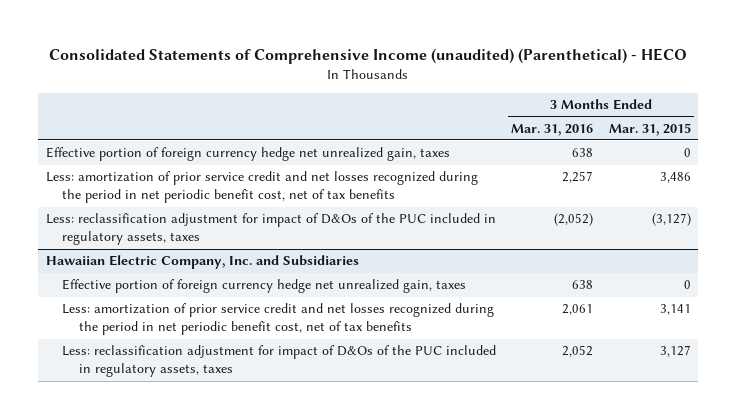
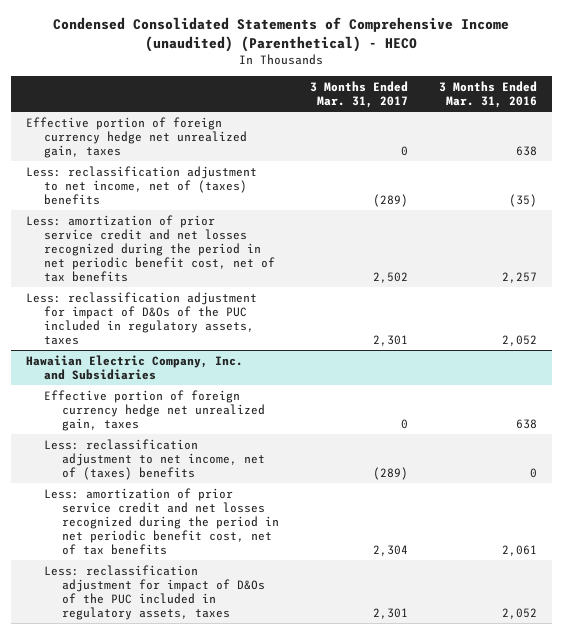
[49,47,688,64] Consolidated Statements of Comprehensive Income (unaudited) (Parenthetical) - HECO -> [53,17,510,53] Condensed Consolidated Statements of Comprehensive Income (unaudited) (Parenthetical) - HECO
[608,122,691,136] Mar. 31, 2015 -> none
none -> [309,80,408,108] 3 Months Ended Mar. 31, 2017
none -> [26,165,258,205] Less: reclassification adjustment to net income, net of (taxes) benefits
[554,213,594,227] (2,052) -> [501,334,537,346] 2,052
none -> [44,438,266,480] Less: reclassification adjustment to net income, net of (taxes) benefits

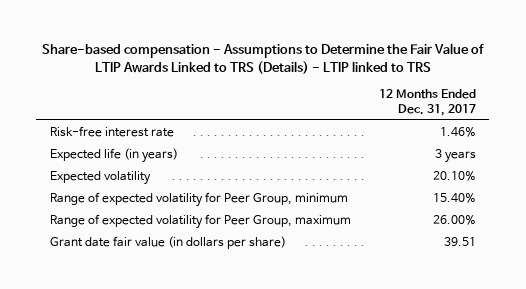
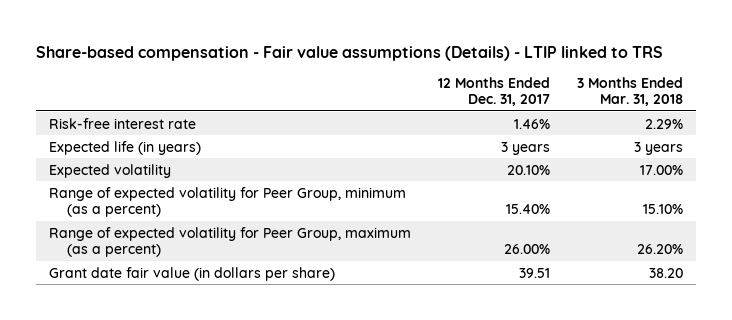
[41,43,484,74] Share-based compensation - Assumptions to Determine the Fair Value of LTIP Awards Linked to TRS (Details) - LTIP linked to TRS -> [36,45,664,61] Share-based compensation - Fair value assumptions (Details) - LTIP linked to TRS
none -> [576,76,683,107] 3 Months Ended Mar. 31, 2018
[50,192,349,208] Range of expected volatility for Peer Group, minimum -> [49,186,407,217] Range of expected volatility for Peer Group, minimum (as a percent)
[50,214,352,230] Range of expected volatility for Peer Group, maximum -> [49,226,412,257] Range of expected volatility for Peer Group, maximum (as a percent)

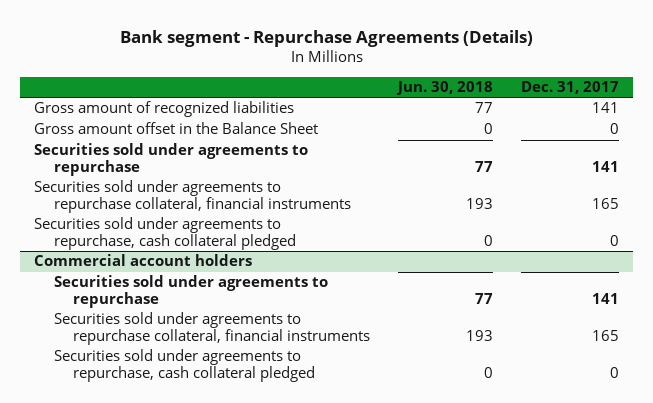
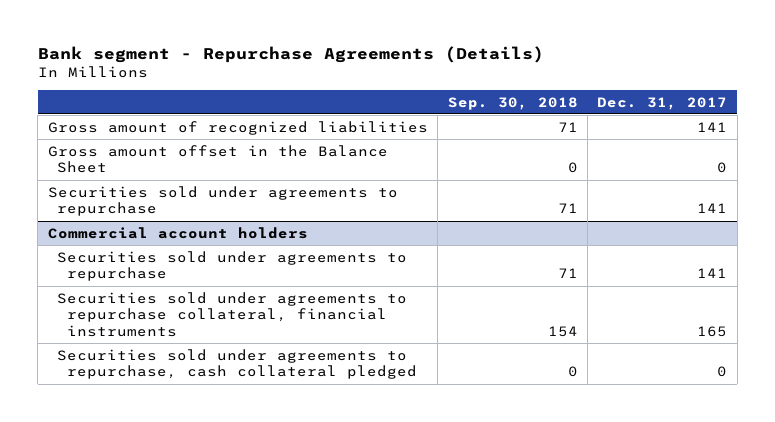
[395,80,493,95] Jun. 30, 2018 -> none
none -> [447,96,578,110] Sep. 30, 2018
[34,180,351,214] Securities sold under agreements to repurchase collateral, financial instruments -> none
[34,217,296,251] Securities sold under agreements to repurchase, cash collateral pledged -> none

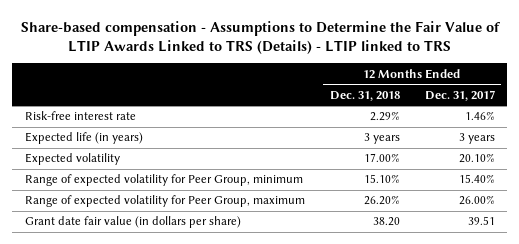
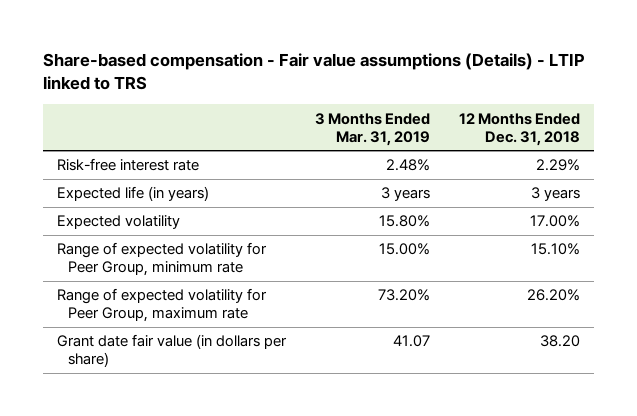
[20,20,501,54] Share-based compensation - Assumptions to Determine the Fair Value of LTIP Awards Linked to TRS (Details) - LTIP linked to TRS -> [42,52,585,91] Share-based compensation - Fair value assumptions (Details) - LTIP linked to TRS
[424,89,495,101] Dec. 31, 2017 -> none
none -> [314,112,430,146] 3 Months Ended Mar. 31, 2019
[24,174,303,187] Range of expected volatility for Peer Group, minimum -> [57,242,268,277] Range of expected volatility for Peer Group, minimum rate
[24,195,305,208] Range of expected volatility for Peer Group, maximum -> [57,288,268,323] Range of expected volatility for Peer Group, maximum rate

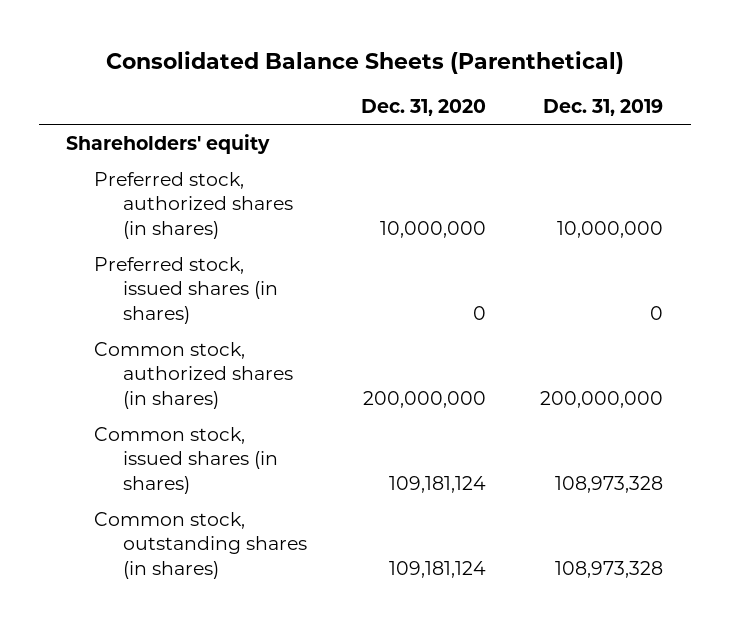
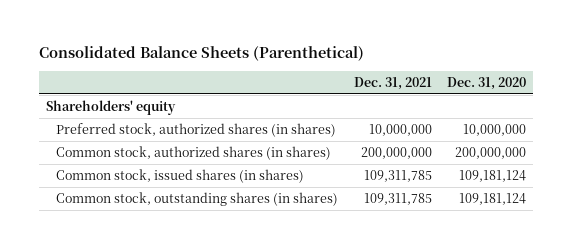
[543,98,664,116] Dec. 31, 2019 -> none
none -> [353,76,432,90] Dec. 31, 2021
[94,256,278,324] Preferred stock, issued shares (in shares) -> none

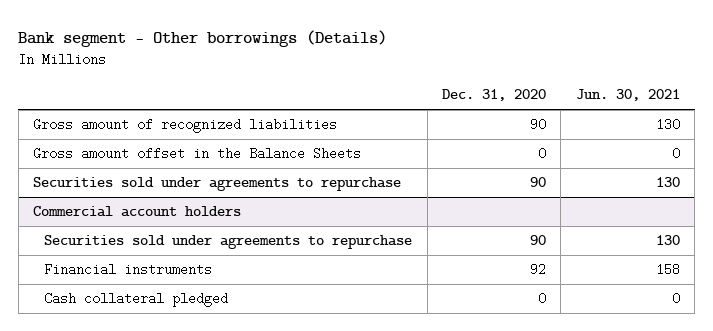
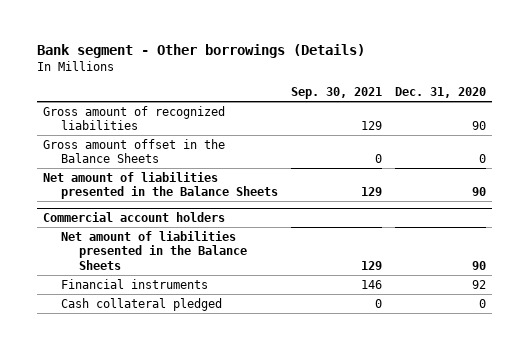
[575,89,680,102] Jun. 30, 2021 -> none
none -> [291,86,383,99] Sep. 30, 2021
[32,177,401,192] Securities sold under agreements to repurchase -> [42,171,279,200] Net amount of liabilities presented in the Balance Sheets
[44,235,413,250] Securities sold under agreements to repurchase -> [61,230,248,270] Net amount of liabilities presented in the Balance Sheets

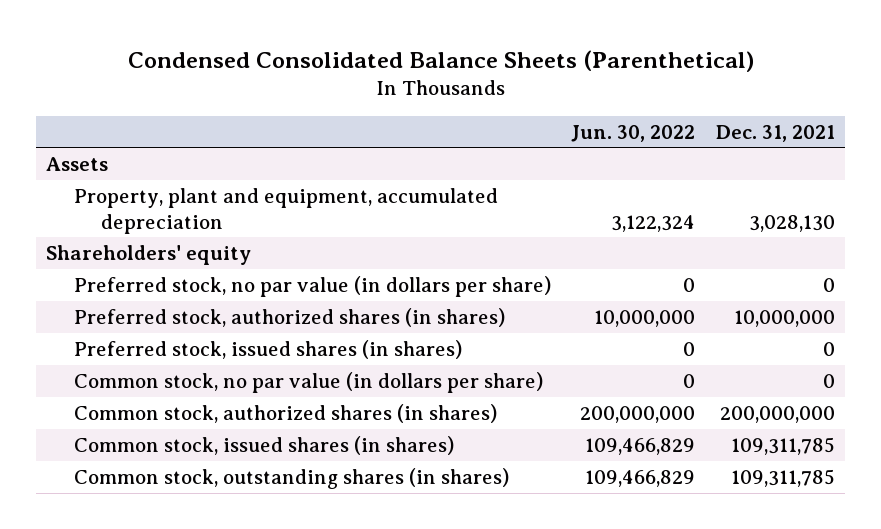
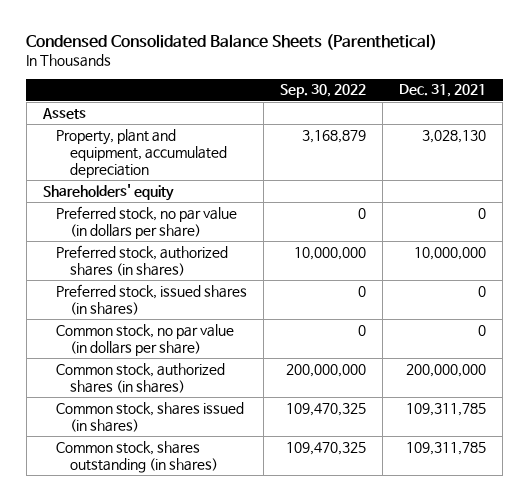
[571,124,696,142] Jun. 30, 2022 -> none
none -> [280,84,367,99] Sep. 30, 2022
[73,435,454,455] Common stock, issued shares (in shares) -> [56,401,245,432] Common stock, shares issued (in shares)
[73,467,509,489] Common stock, outstanding shares (in shares) -> [56,440,219,473] Common stock, shares outstanding (in shares)

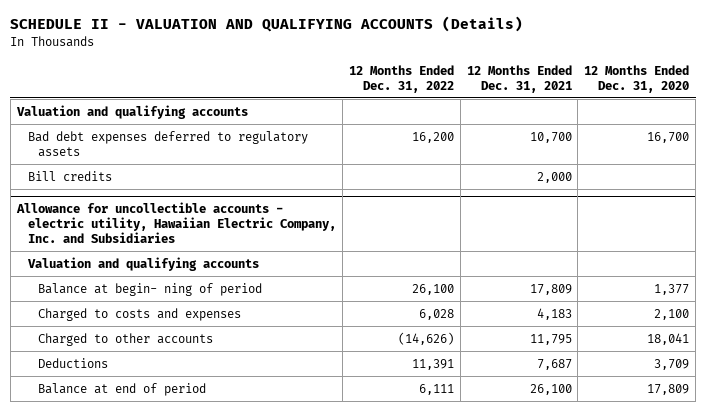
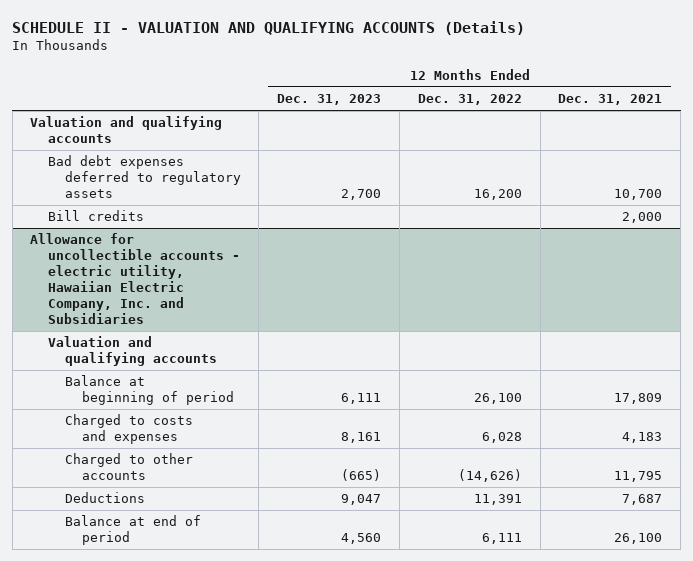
[584,64,690,93] 12 Months Ended Dec. 31, 2020 -> none
none -> [277,94,382,106] Dec. 31, 2023
[38,282,263,296] Balance at begin- ning of period -> [64,375,234,406] Balance at beginning of period

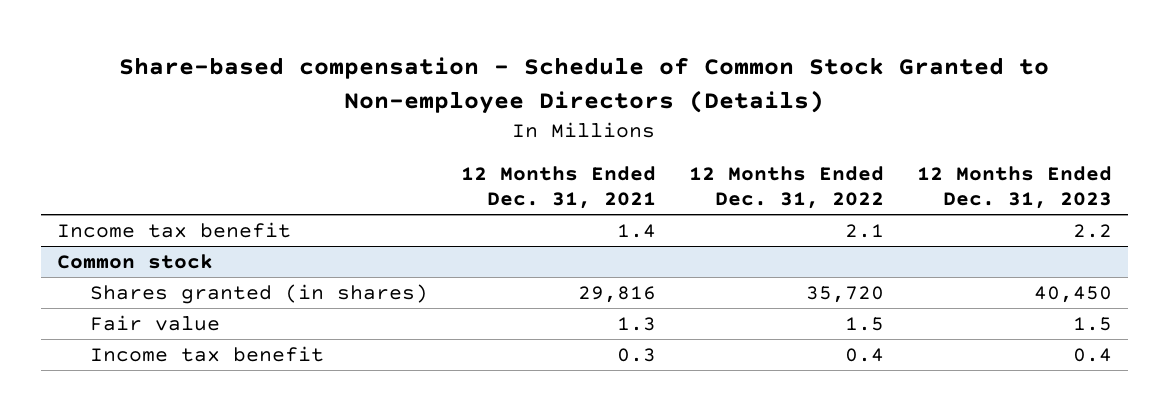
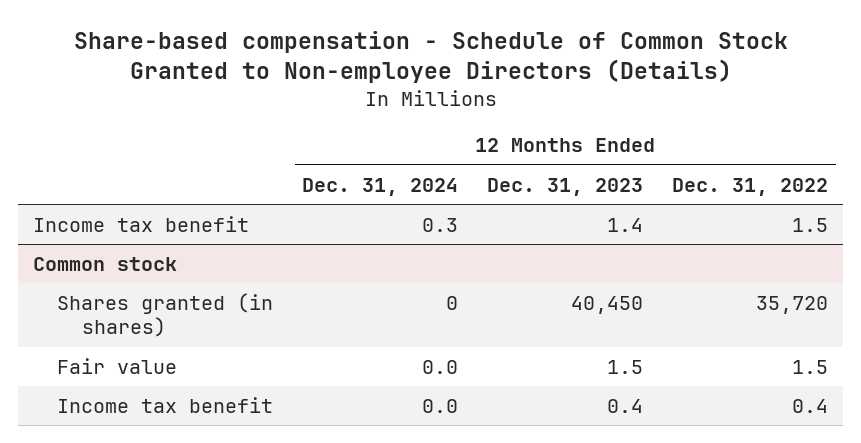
[461,166,657,210] 12 Months Ended Dec. 31, 2021 -> none
none -> [302,177,459,196] Dec. 31, 2024
[844,223,884,238] 2.1 -> [792,217,829,232] 1.5
[1072,223,1112,238] 2.2 -> [607,217,644,232] 1.4

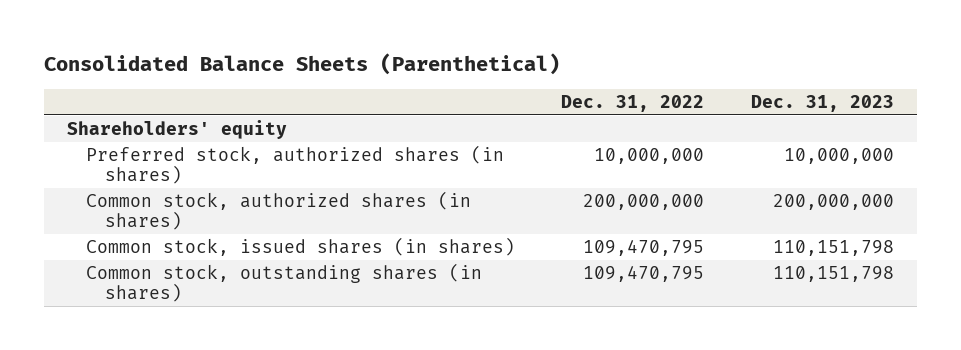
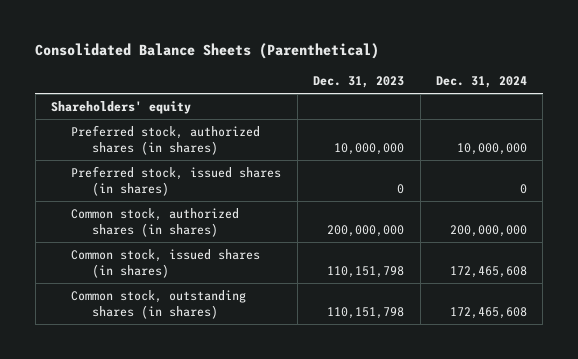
[561,94,705,112] Dec. 31, 2022 -> none
none -> [435,75,527,88] Dec. 31, 2024
none -> [71,166,282,197] Preferred stock, issued shares (in shares)

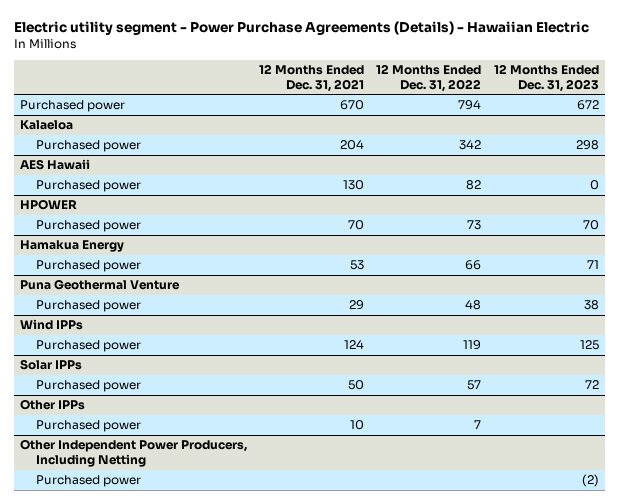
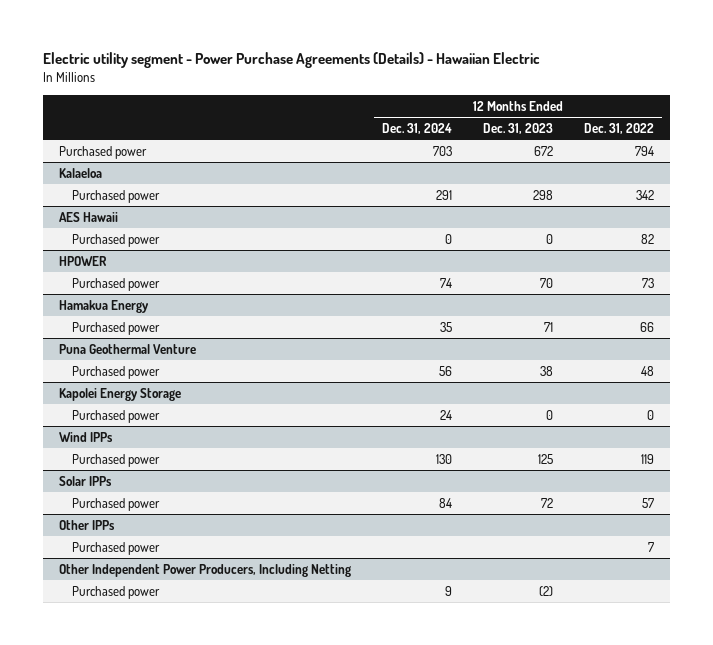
[259,63,365,92] 12 Months Ended Dec. 31, 2021 -> none
none -> [381,123,452,135] Dec. 31, 2024
none -> [58,387,181,401] Kapolei Energy Storage
none -> [71,409,160,423] Purchased power

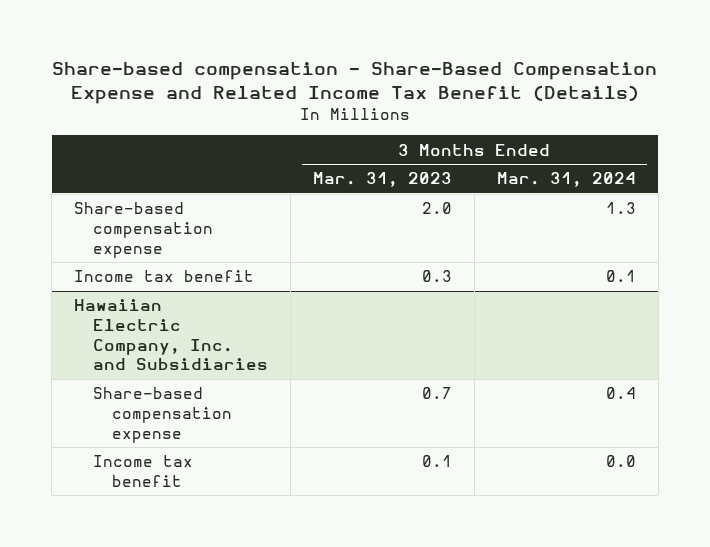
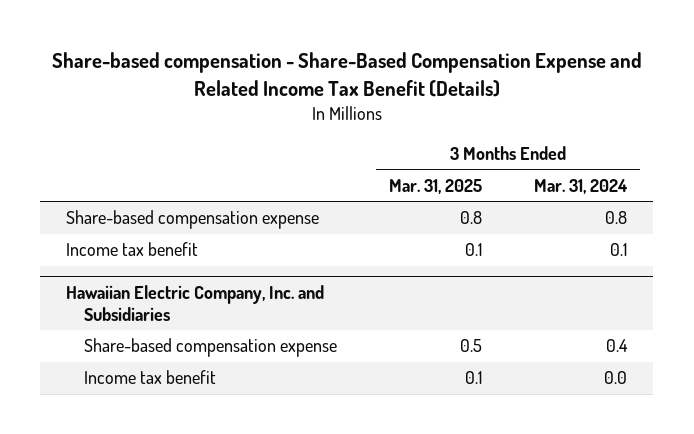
[312,172,452,188] Mar. 31, 2023 -> none
none -> [389,178,483,194] Mar. 31, 2025
[605,202,636,215] 1.3 -> [605,211,628,225] 0.8

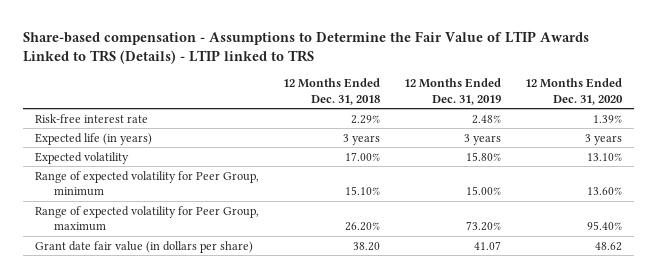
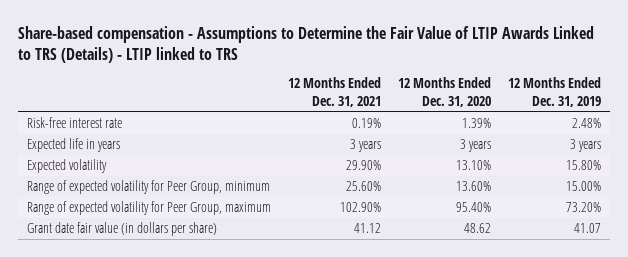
[282,78,380,105] 12 Months Ended Dec. 31, 2018 -> none
none -> [287,77,381,107] 12 Months Ended Dec. 31, 2021
[34,132,152,145] Expected life (in years) -> [26,138,120,153] Expected life in years

